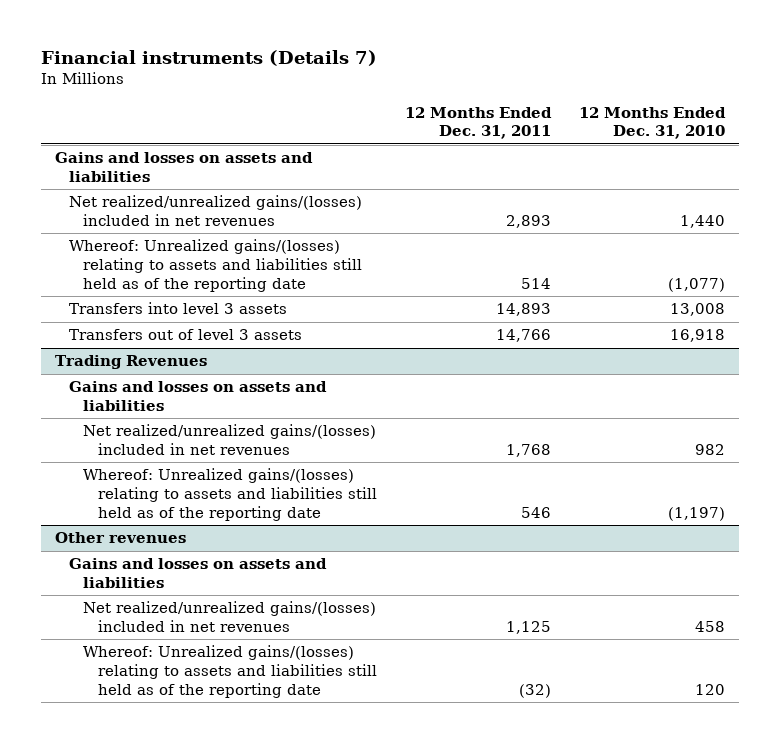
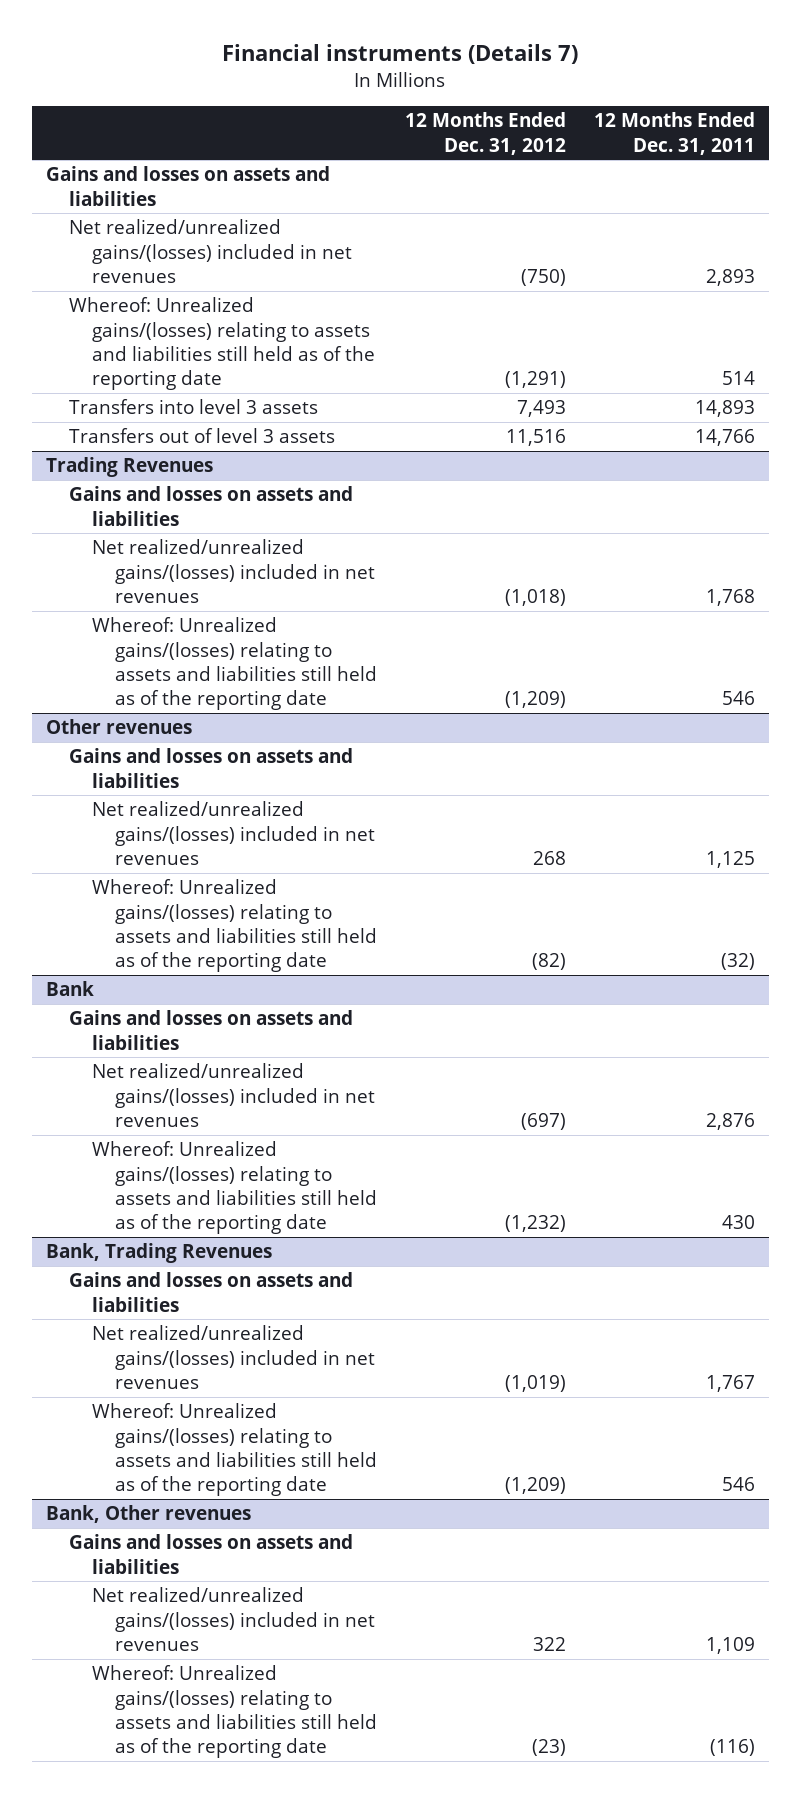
[578,106,726,140] 12 Months Ended Dec. 31, 2010 -> none
none -> [404,112,566,155] 12 Months Ended Dec. 31, 2012
none -> [45,981,94,997] Bank
none -> [68,1010,353,1050] Gains and losses on assets and liabilities
none -> [91,1063,375,1127] Net realized/unrealized gains/(losses) included in net revenues
none -> [91,1141,377,1234] Whereof: Unrealized gains/(losses) relating to assets and liabilities still held as of the reporting date
none -> [45,1243,272,1264] Bank, Trading Revenues
none -> [68,1272,353,1312] Gains and losses on assets and liabilities
none -> [91,1325,375,1389] Net realized/unrealized gains/(losses) included in net revenues
none -> [91,1403,377,1496] Whereof: Unrealized gains/(losses) relating to assets and liabilities still held as of the reporting date
none -> [45,1505,251,1524] Bank, Other revenues
none -> [68,1534,353,1574] Gains and losses on assets and liabilities
none -> [91,1587,375,1651] Net realized/unrealized gains/(losses) included in net revenues
none -> [91,1665,377,1758] Whereof: Unrealized gains/(losses) relating to assets and liabilities still held as of the reporting date

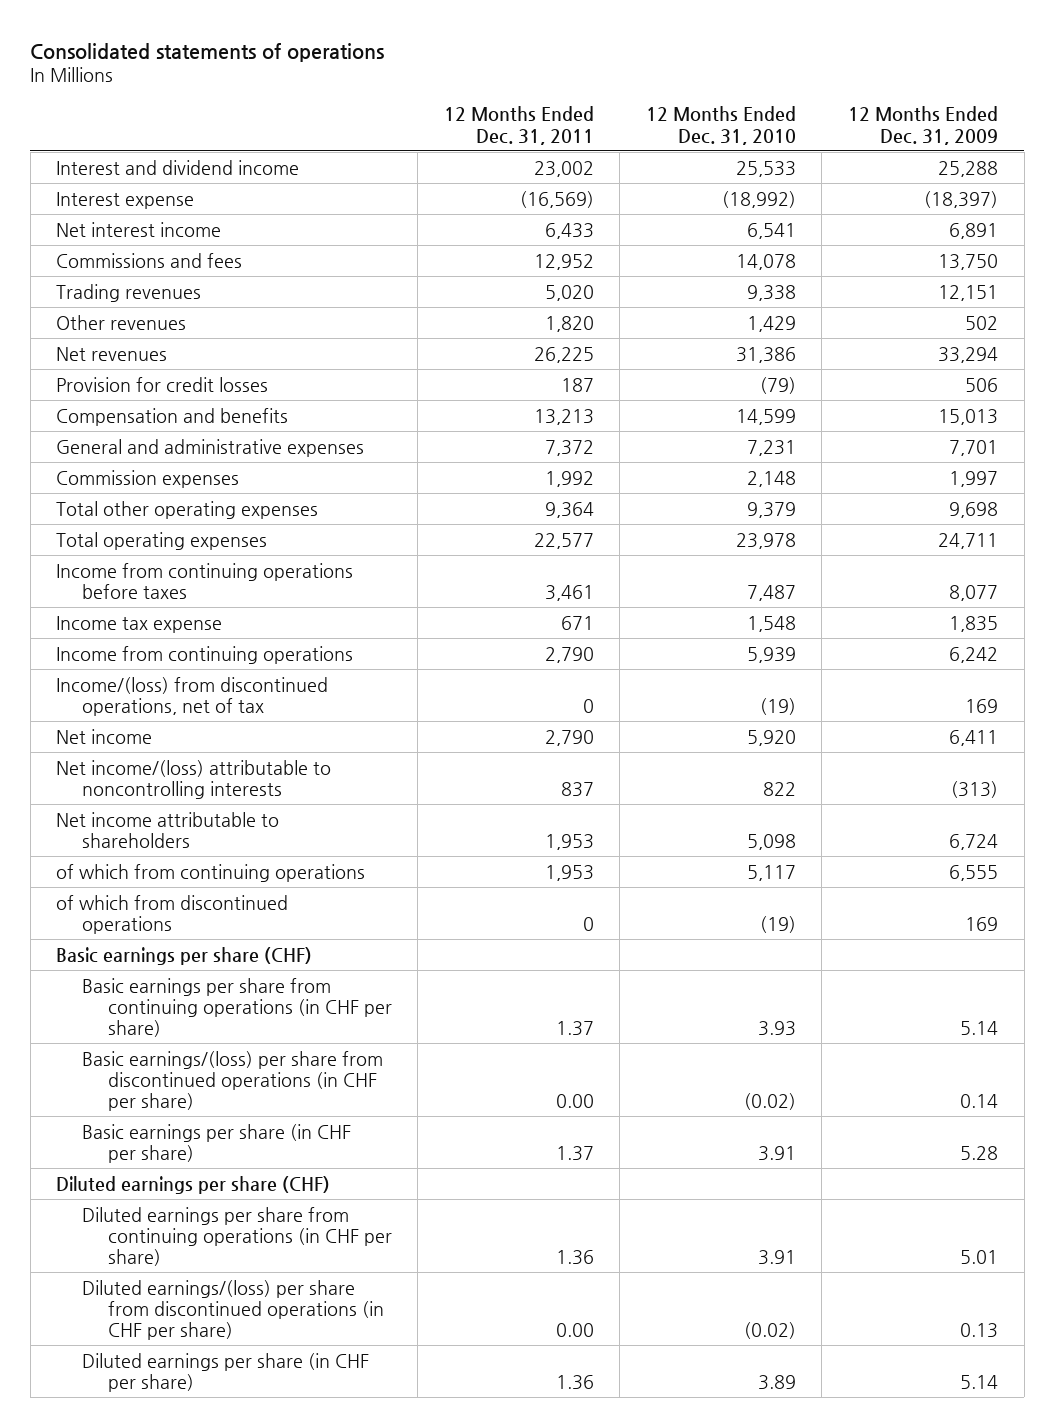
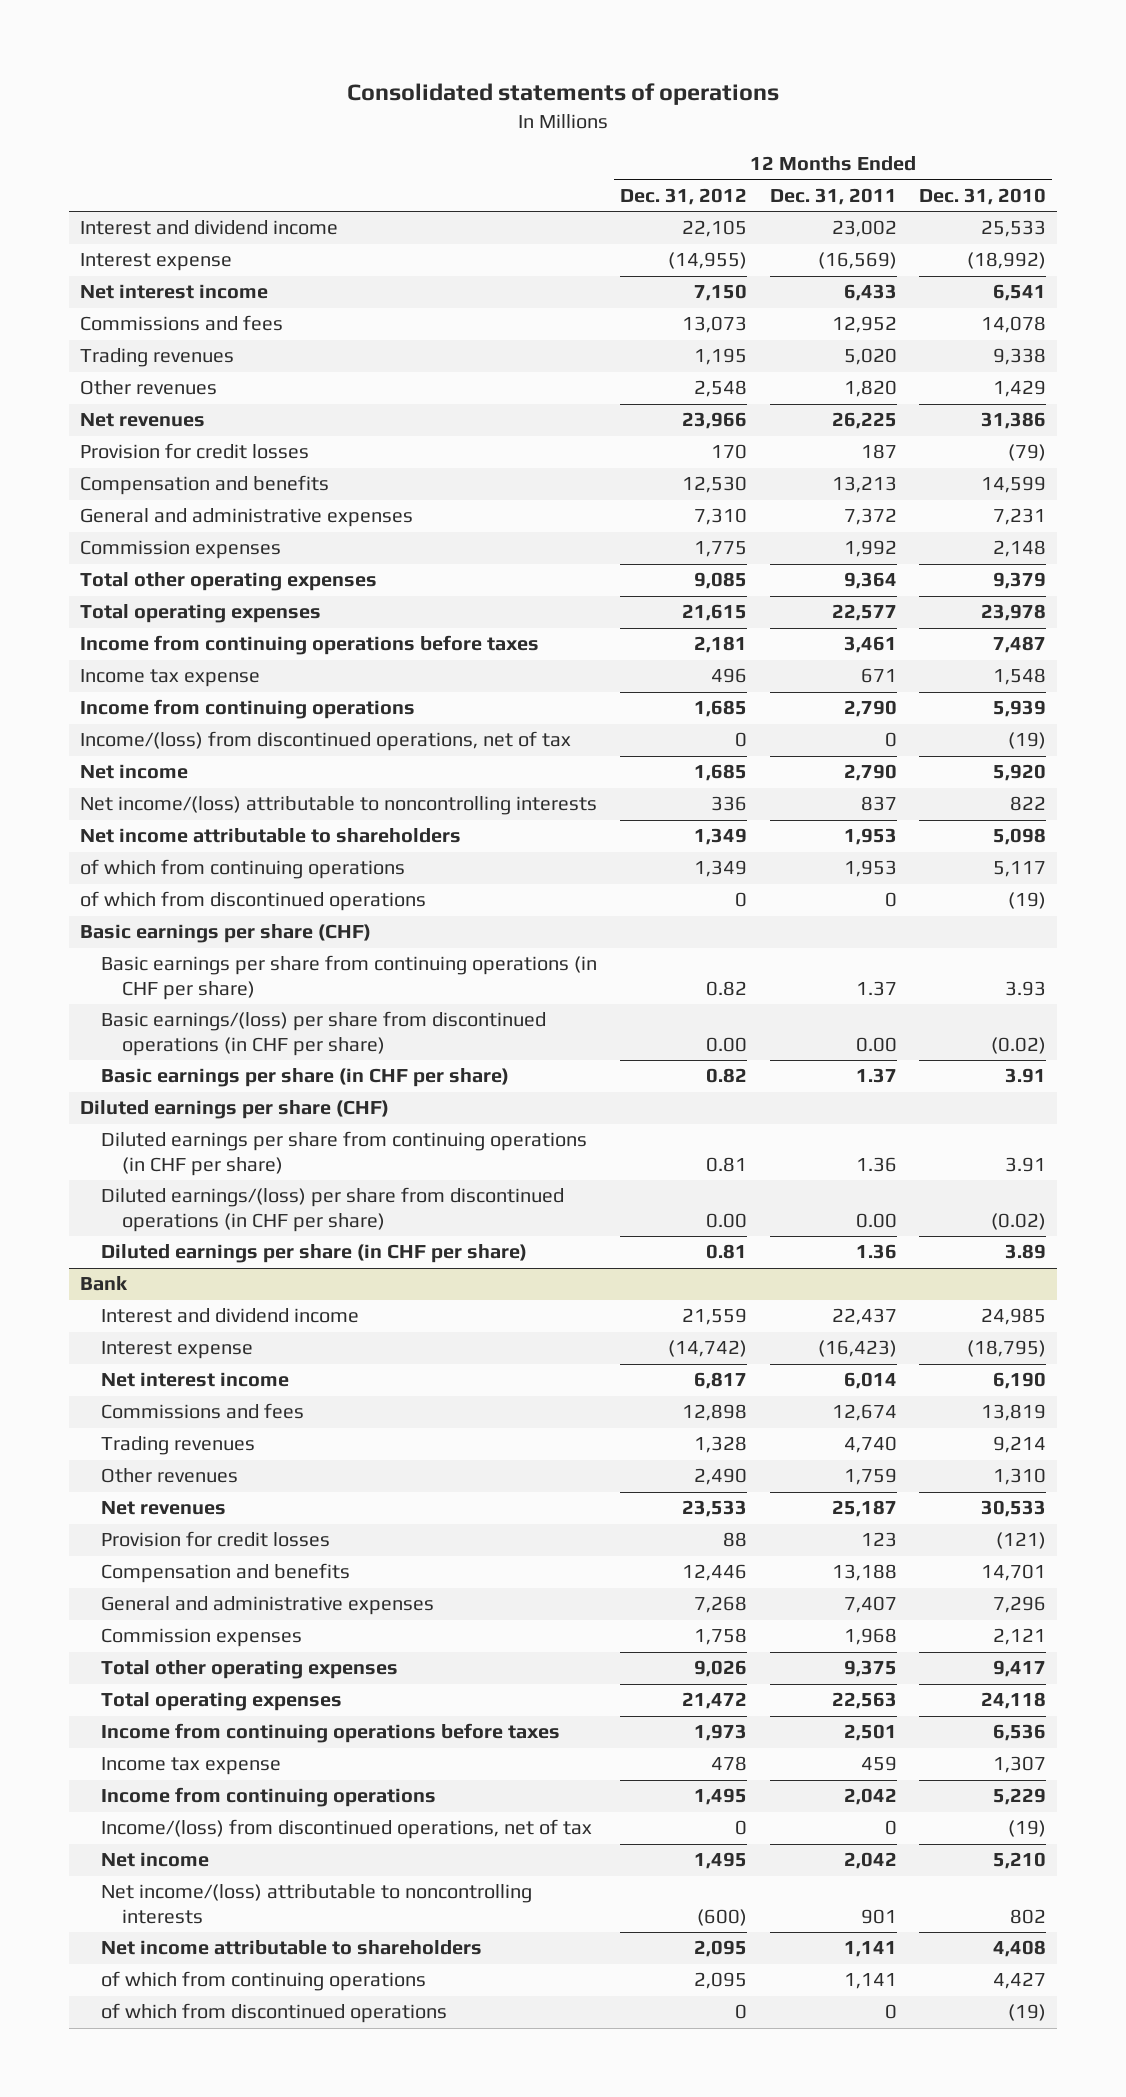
[847,106,998,145] 12 Months Ended Dec. 31, 2009 -> none
none -> [619,187,747,205] Dec. 31, 2012
none -> [80,1276,129,1292] Bank
none -> [101,1308,360,1324] Interest and dividend income
none -> [101,1341,254,1360] Interest expense
none -> [101,1372,290,1388] Net interest income
none -> [101,1403,305,1420] Commissions and fees
none -> [101,1436,256,1456] Trading revenues
none -> [101,1468,239,1484] Other revenues
none -> [101,1501,227,1516] Net revenues
none -> [101,1531,331,1548] Provision for credit losses
none -> [101,1563,351,1584] Compensation and benefits
none -> [101,1596,435,1616] General and administrative expenses
none -> [101,1628,303,1648] Commission expenses
none -> [101,1660,399,1680] Total other operating expenses
none -> [101,1692,343,1712] Total operating expenses
none -> [101,1723,561,1744] Income from continuing operations before taxes
none -> [101,1757,282,1776] Income tax expense
none -> [101,1787,437,1808] Income from continuing operations
none -> [101,1819,593,1840] Income/(loss) from discontinued operations, net of tax
none -> [101,1852,210,1868] Net income
none -> [101,1884,533,1924] Net income/(loss) attributable to noncontrolling interests
none -> [101,1940,483,1956] Net income attributable to shareholders
none -> [101,1971,427,1992] of which from continuing operations
none -> [101,2003,448,2024] of which from discontinued operations

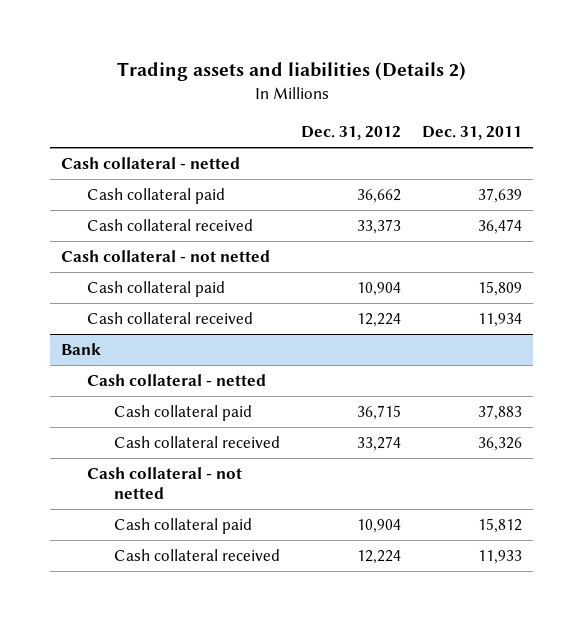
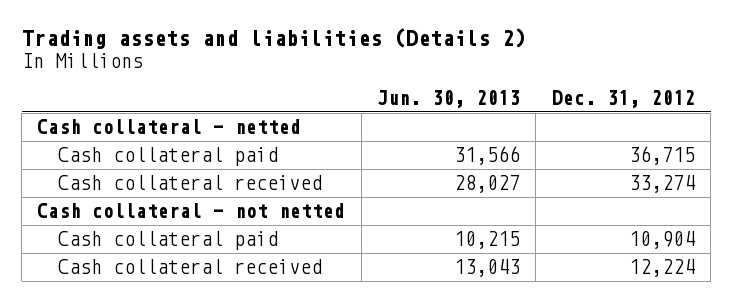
[422,126,523,141] Dec. 31, 2011 -> none
none -> [377,89,521,108] Jun. 30, 2013
[87,188,226,205] Cash collateral paid -> none
[87,219,254,232] Cash collateral received -> none
[60,250,270,263] Cash collateral - not netted -> none
[87,281,226,298] Cash collateral paid -> none
[87,312,254,325] Cash collateral received -> none
[60,343,101,356] Bank -> none
[87,374,267,387] Cash collateral - netted -> none

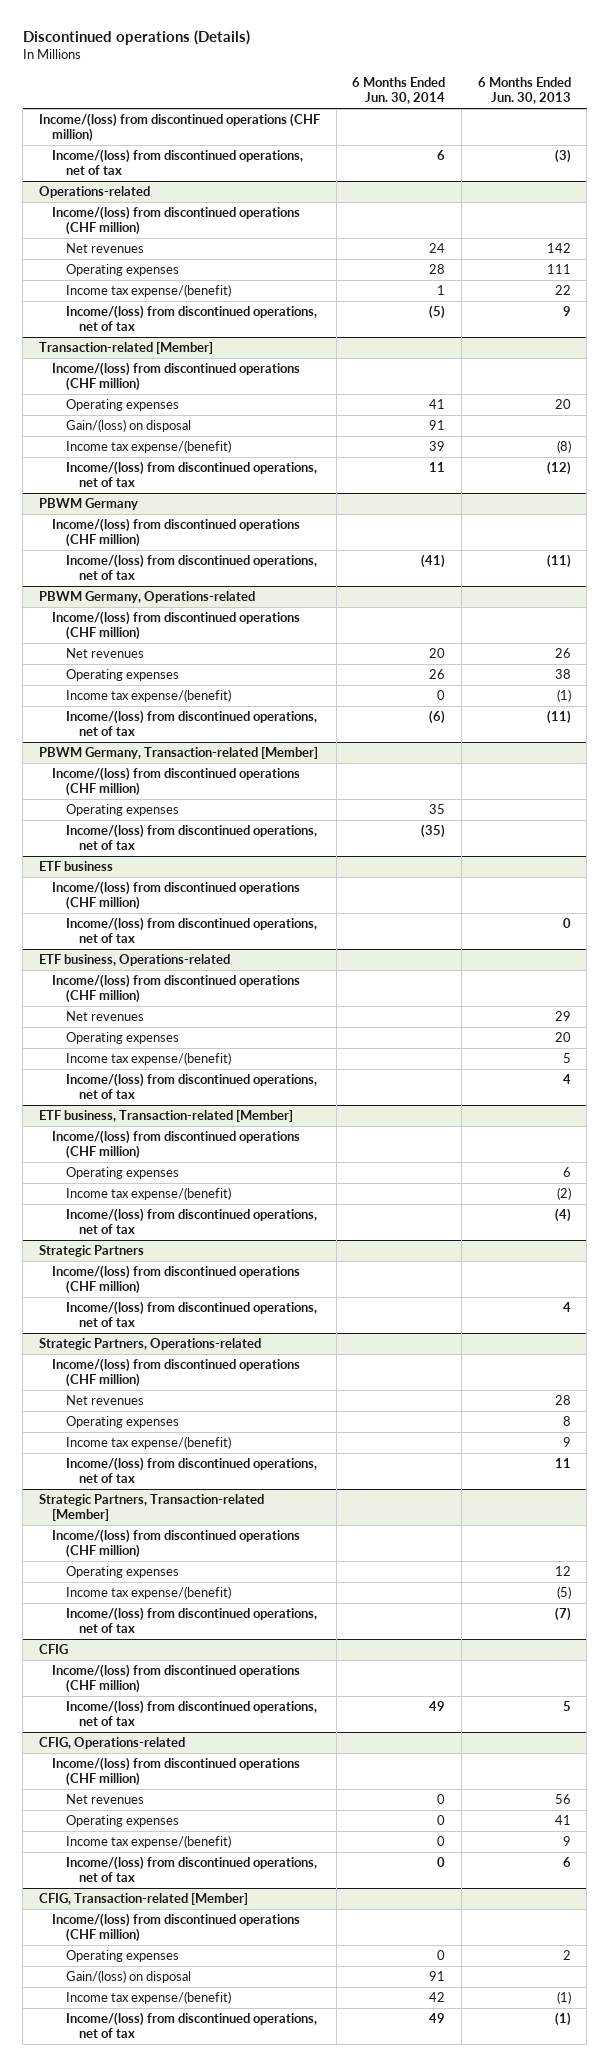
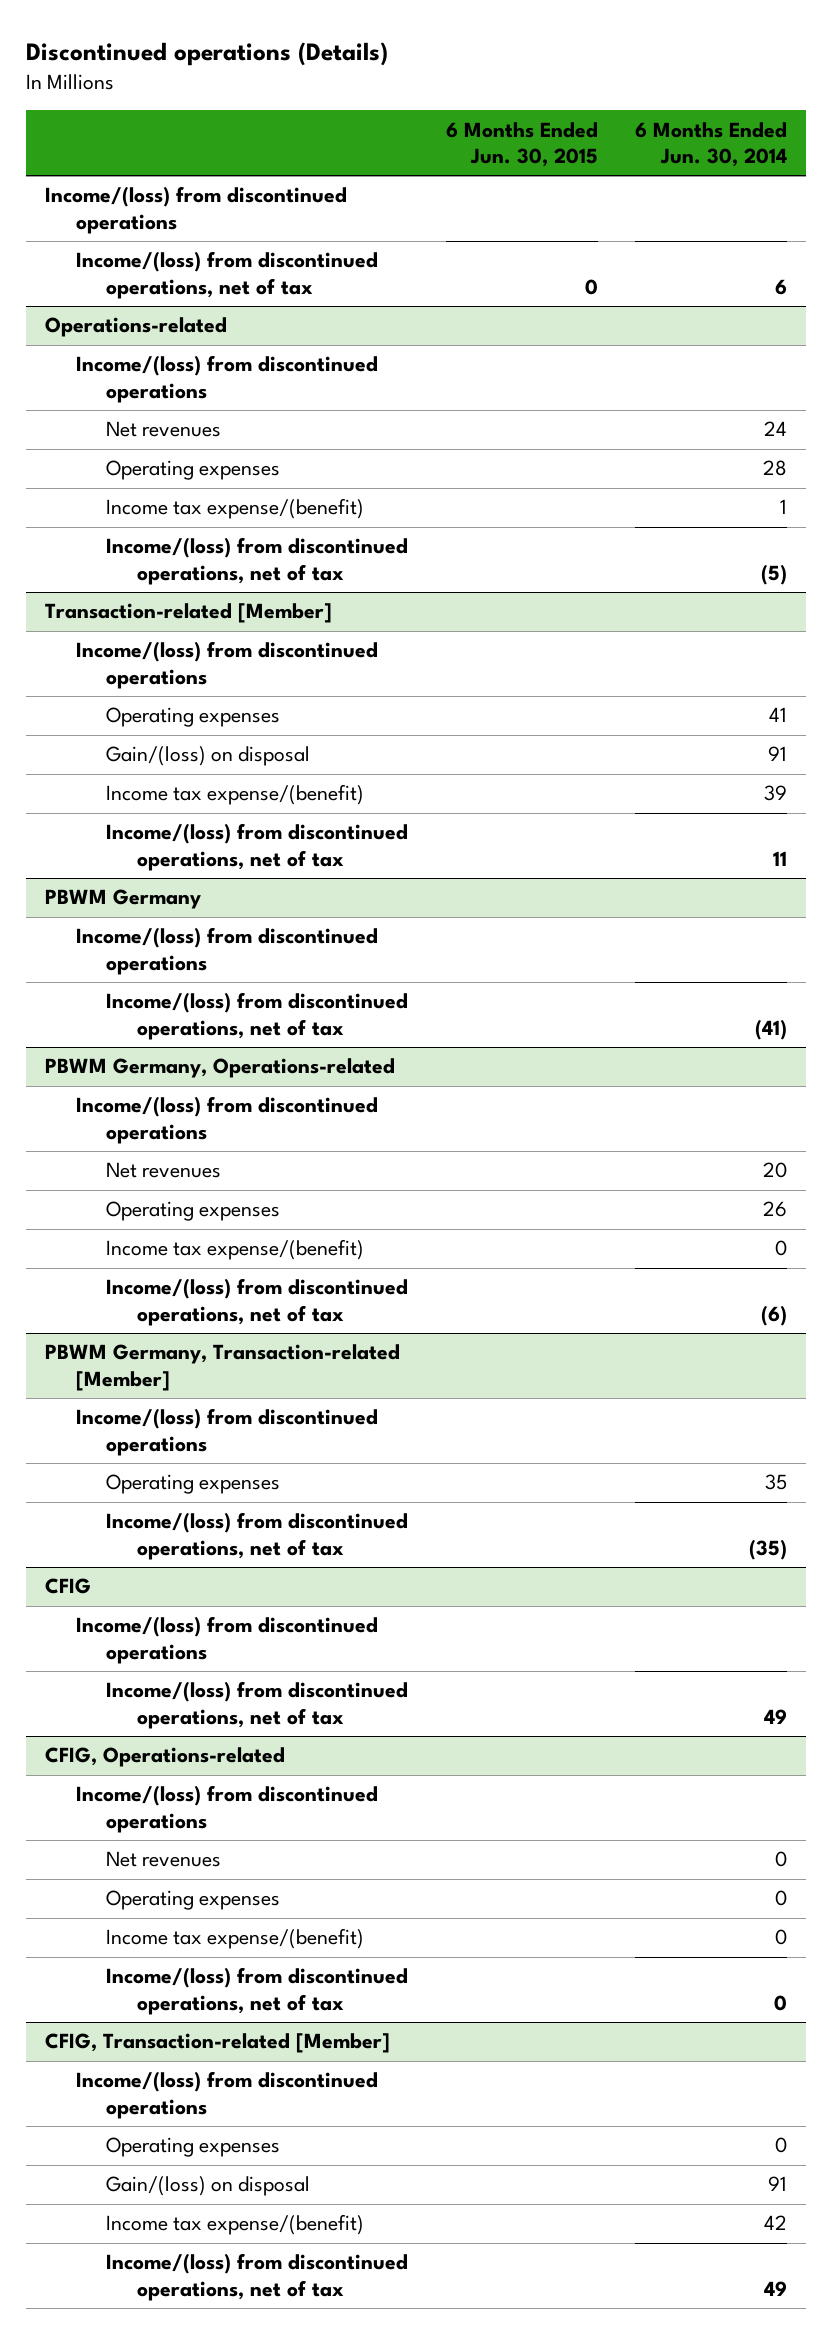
[477,77,571,105] 6 Months Ended Jun. 30, 2013 -> none
none -> [445,121,598,168] 6 Months Ended Jun. 30, 2015
[38,113,320,143] Income/(loss) from discontinued operations (CHF million) -> [44,186,347,234] Income/(loss) from discontinued operations
[52,206,301,236] Income/(loss) from discontinued operations (CHF million) -> [75,355,378,403] Income/(loss) from discontinued operations
[52,362,301,392] Income/(loss) from discontinued operations (CHF million) -> [75,641,378,689] Income/(loss) from discontinued operations
[52,518,301,548] Income/(loss) from discontinued operations (CHF million) -> [75,927,378,975] Income/(loss) from discontinued operations
[52,611,301,641] Income/(loss) from discontinued operations (CHF million) -> [75,1096,378,1144] Income/(loss) from discontinued operations
[52,767,301,797] Income/(loss) from discontinued operations (CHF million) -> [75,1408,378,1456] Income/(loss) from discontinued operations
[38,861,113,872] ETF business -> none
[52,881,301,911] Income/(loss) from discontinued operations (CHF million) -> none
[65,917,317,944] Income/(loss) from discontinued operations, net of tax -> none
[38,954,230,967] ETF business, Operations-related -> none
[52,974,301,1004] Income/(loss) from discontinued operations (CHF million) -> none
[65,1011,144,1022] Net revenues -> none
[65,1032,179,1045] Operating expenses -> none
[65,1052,231,1066] Income tax expense/(benefit) -> none
[65,1073,317,1100] Income/(loss) from discontinued operations, net of tax -> none
[38,1110,293,1123] ETF business, Transaction-related [Member] -> none
[52,1130,301,1160] Income/(loss) from discontinued operations (CHF million) -> none
[65,1167,179,1180] Operating expenses -> none
[65,1187,231,1201] Income tax expense/(benefit) -> none
[65,1208,317,1235] Income/(loss) from discontinued operations, net of tax -> none
[38,1245,144,1258] Strategic Partners -> none
[52,1265,301,1295] Income/(loss) from discontinued operations (CHF million) -> none
[65,1301,317,1328] Income/(loss) from discontinued operations, net of tax -> none
[38,1338,261,1351] Strategic Partners, Operations-related -> none
[52,1358,301,1388] Income/(loss) from discontinued operations (CHF million) -> none
[65,1395,144,1406] Net revenues -> none
[65,1416,179,1429] Operating expenses -> none
[65,1436,231,1450] Income tax expense/(benefit) -> none
[65,1457,317,1484] Income/(loss) from discontinued operations, net of tax -> none
[38,1494,264,1522] Strategic Partners, Transaction-related [Member] -> none
[52,1529,301,1559] Income/(loss) from discontinued operations (CHF million) -> none
[65,1566,179,1579] Operating expenses -> none
[65,1586,231,1600] Income tax expense/(benefit) -> none
[65,1607,317,1634] Income/(loss) from discontinued operations, net of tax -> none
[52,1664,301,1694] Income/(loss) from discontinued operations (CHF million) -> [75,1616,378,1664] Income/(loss) from discontinued operations
[52,1757,301,1787] Income/(loss) from discontinued operations (CHF million) -> [75,1785,378,1833] Income/(loss) from discontinued operations
[52,1913,301,1943] Income/(loss) from discontinued operations (CHF million) -> [75,2071,378,2119] Income/(loss) from discontinued operations

